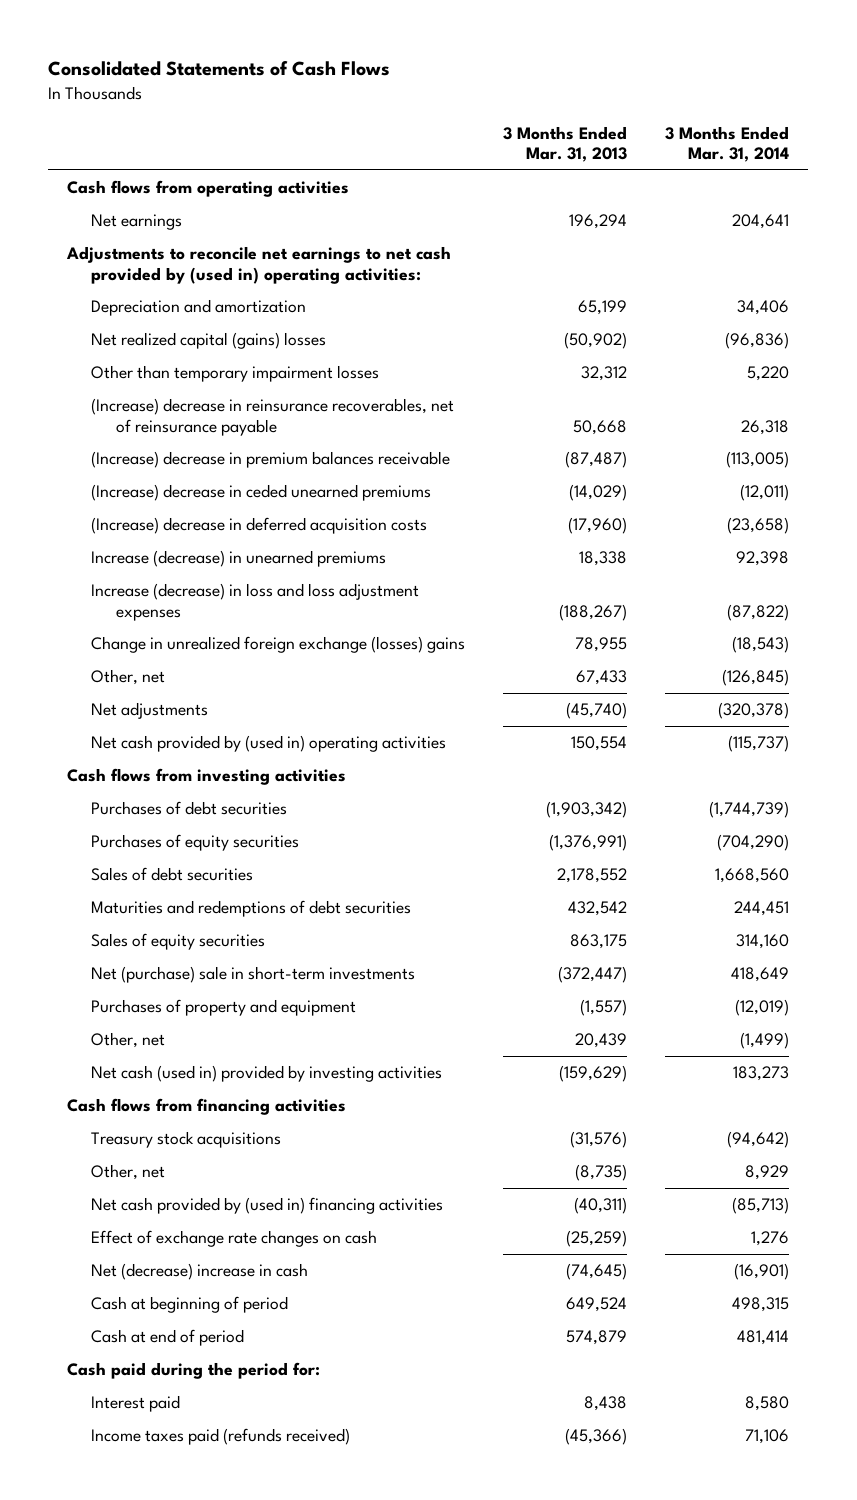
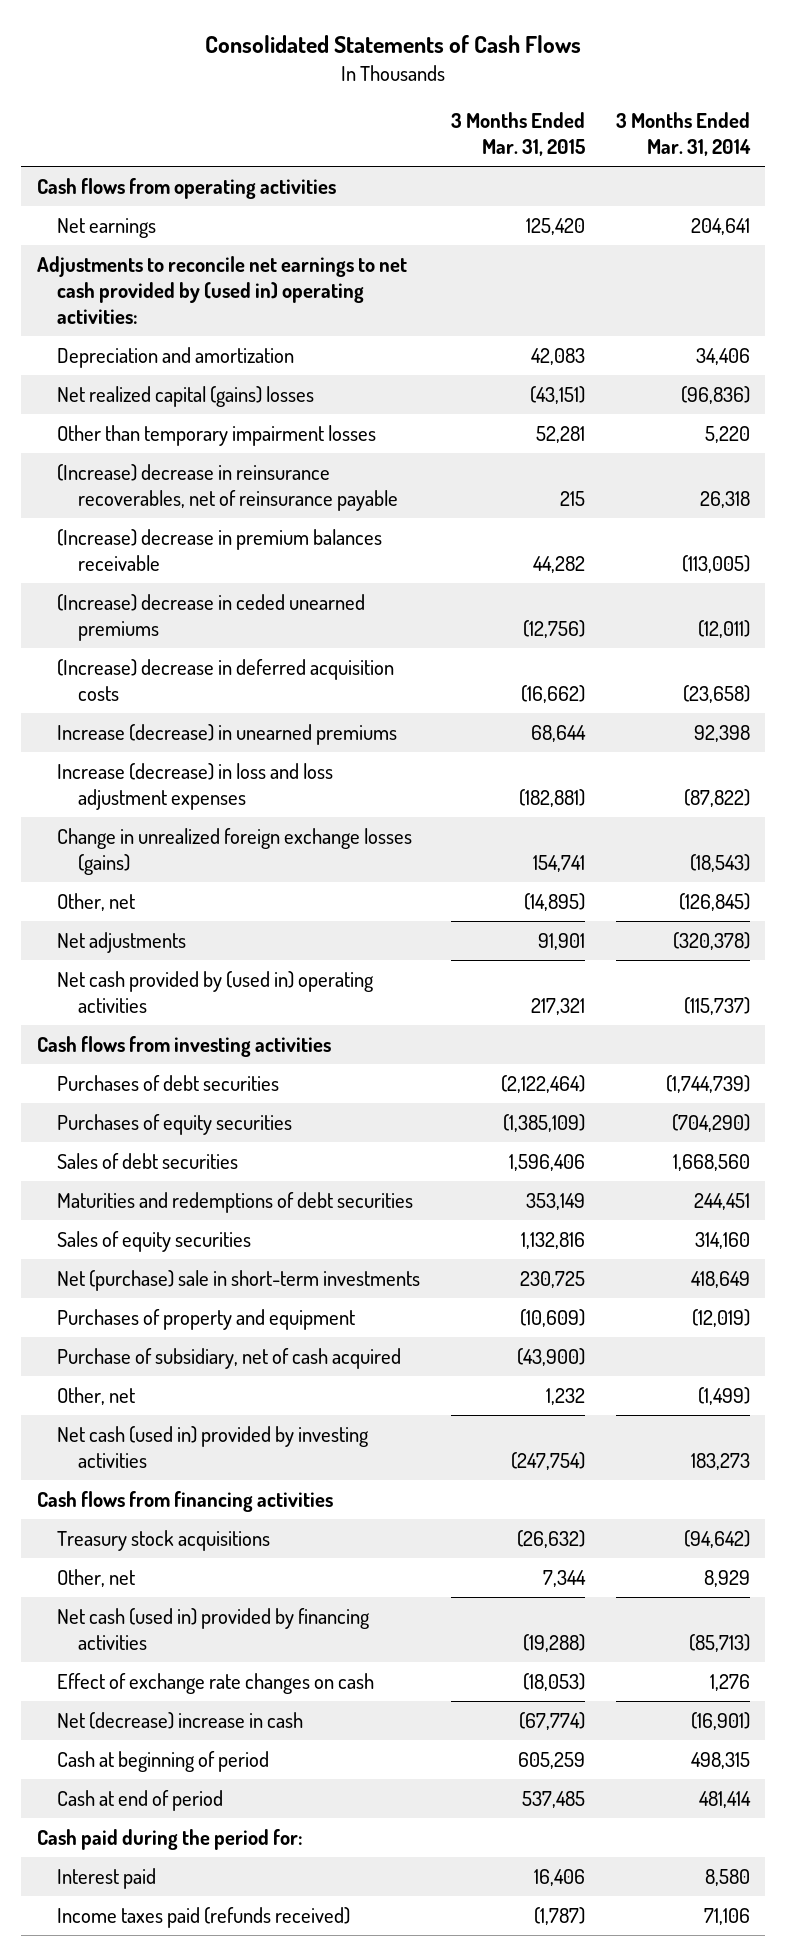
[503,125,628,162] 3 Months Ended Mar. 31, 2013 -> none
none -> [450,112,585,157] 3 Months Ended Mar. 31, 2015
[91,636,466,654] Change in unrealized foreign exchange (losses) gains -> [57,828,413,876] Change in unrealized foreign exchange losses (gains)
none -> [57,1348,402,1370] Purchase of subsidiary, net of cash acquired
[91,1197,444,1215] Net cash provided by (used in) financing activities -> [57,1608,371,1651] Net cash (used in) provided by financing activities

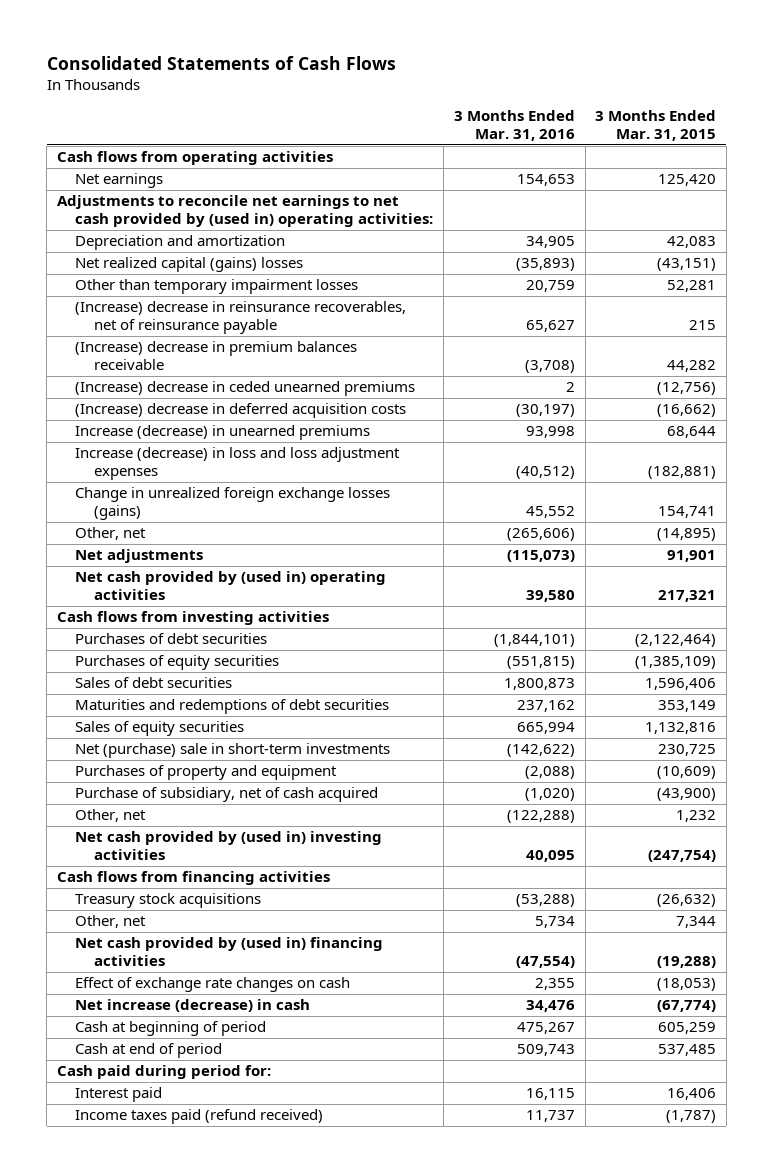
[615,112,751,157] 3 Months Ended Mar. 31, 2014 -> none
none -> [453,110,575,142] 3 Months Ended Mar. 31, 2016
[57,1426,370,1469] Net cash (used in) provided by investing activities -> [75,831,383,861] Net cash provided by (used in) investing activities
[57,1608,371,1651] Net cash (used in) provided by financing activities -> [75,937,384,967] Net cash provided by (used in) financing activities
[57,1712,304,1730] Net (decrease) increase in cash -> [75,999,311,1013] Net increase (decrease) in cash
[36,1829,303,1851] Cash paid during the period for: -> [56,1065,271,1080] Cash paid during period for:
[57,1907,351,1929] Income taxes paid (refunds received) -> [75,1109,324,1125] Income taxes paid (refund received)

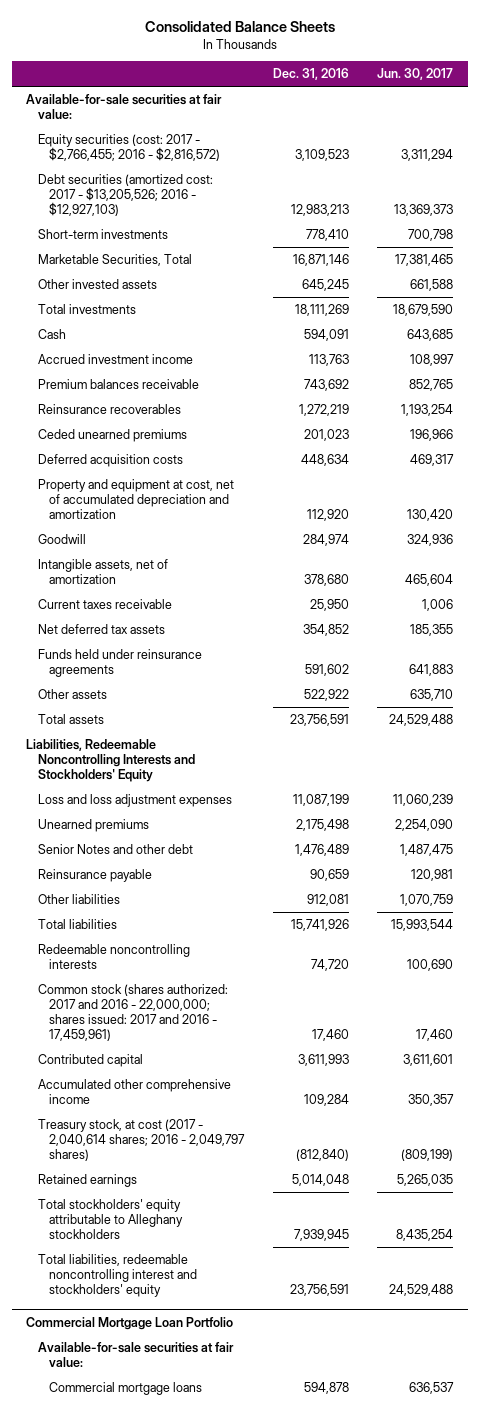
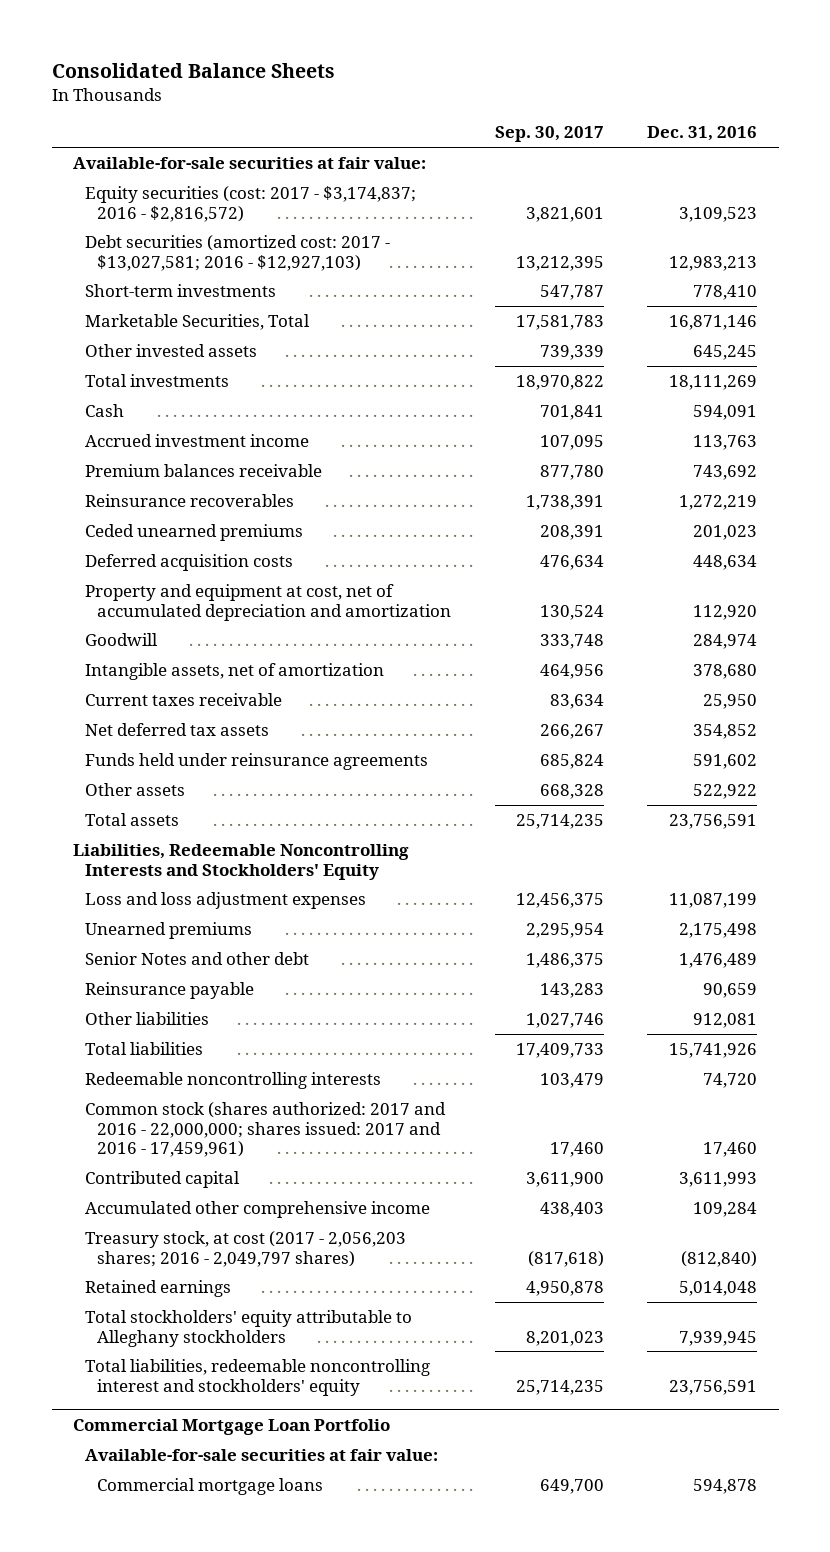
[377,68,454,81] Jun. 30, 2017 -> none
none -> [494,126,604,143] Sep. 30, 2017
[37,134,221,162] Equity securities (cost: 2017 - $2,766,455; 2016 - $2,816,572) -> [85,185,417,222] Equity securities (cost: 2017 - $3,174,837; 2016 - $2,816,572)
[37,174,213,217] Debt securities (amortized cost: 2017 - $13,205,526; 2016 - $12,927,103) -> [85,234,391,271] Debt securities (amortized cost: 2017 - $13,027,581; 2016 - $12,927,103)
[37,1119,246,1162] Treasury stock, at cost (2017 - 2,040,614 shares; 2016 - 2,049,797 shares) -> [85,1230,407,1267] Treasury stock, at cost (2017 - 2,056,203 shares; 2016 - 2,049,797 shares)

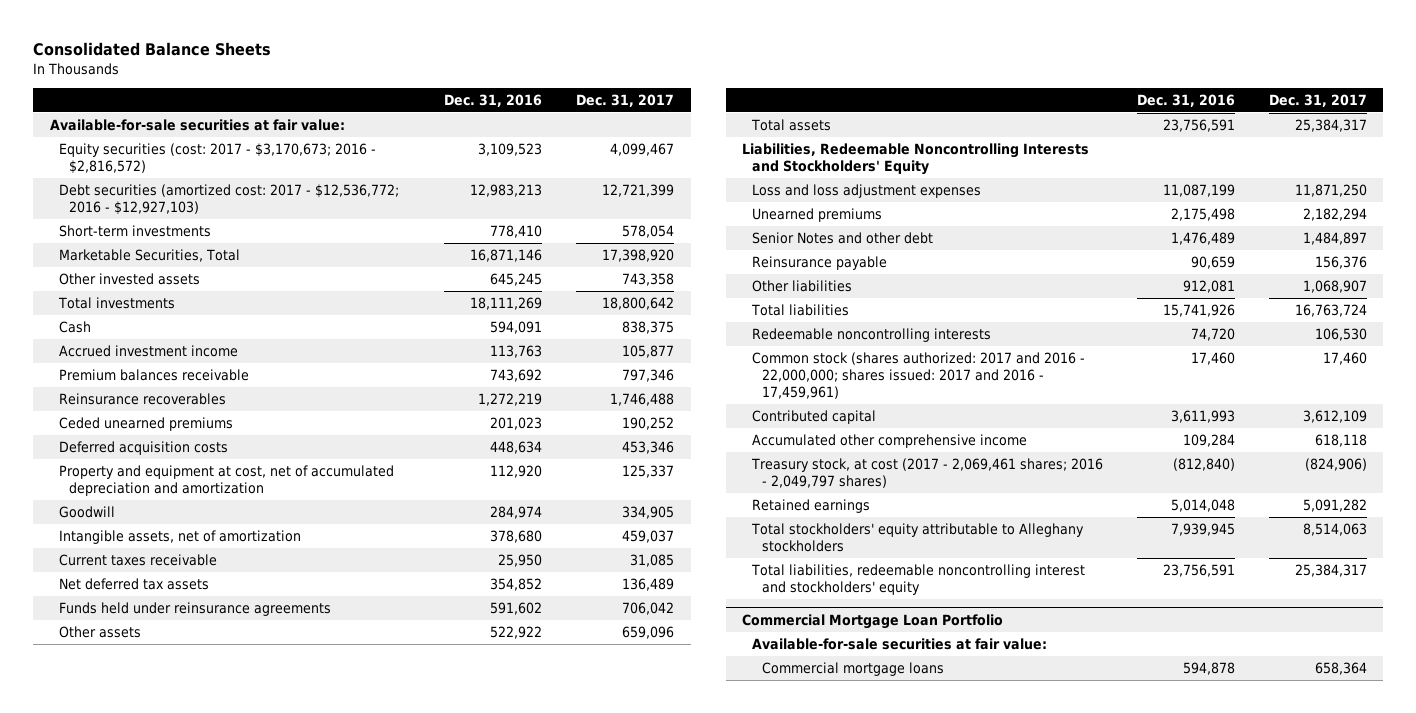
[494,126,604,143] Sep. 30, 2017 -> none
none -> [575,93,674,107] Dec. 31, 2017
[85,185,417,222] Equity securities (cost: 2017 - $3,174,837; 2016 - $2,816,572) -> [59,143,377,175] Equity securities (cost: 2017 - $3,170,673; 2016 - $2,816,572)
[85,234,391,271] Debt securities (amortized cost: 2017 - $13,027,581; 2016 - $12,927,103) -> [59,184,400,216] Debt securities (amortized cost: 2017 - $12,536,772; 2016 - $12,927,103)
[85,1230,407,1267] Treasury stock, at cost (2017 - 2,056,203 shares; 2016 - 2,049,797 shares) -> [751,458,1104,489] Treasury stock, at cost (2017 - 2,069,461 shares; 2016 - 2,049,797 shares)

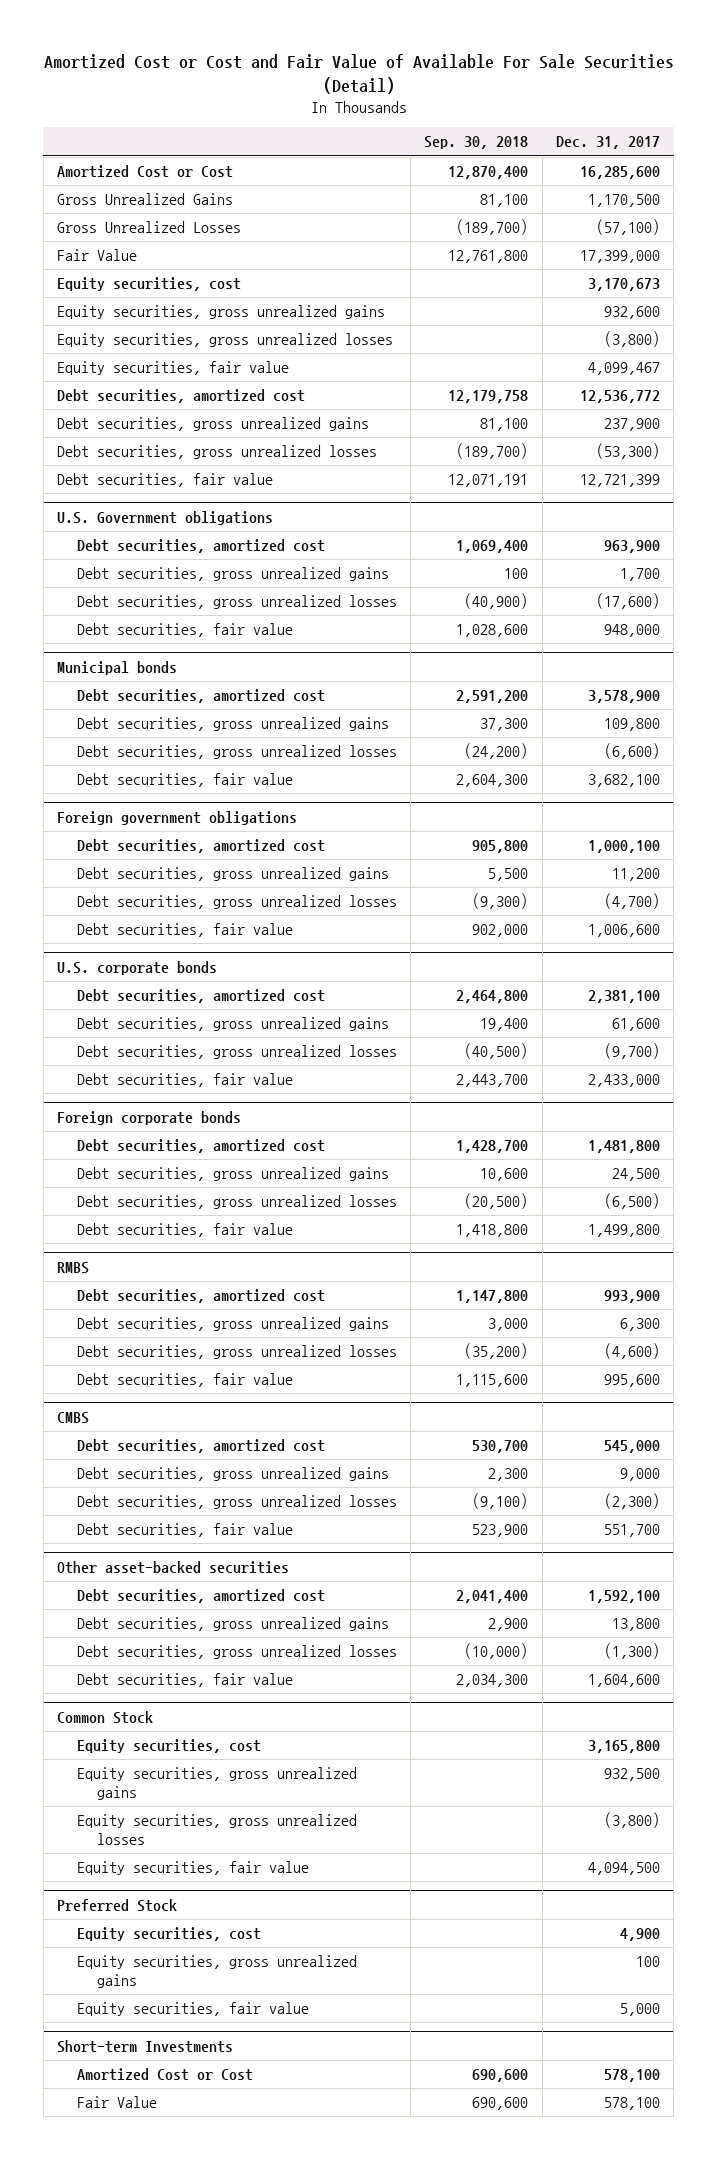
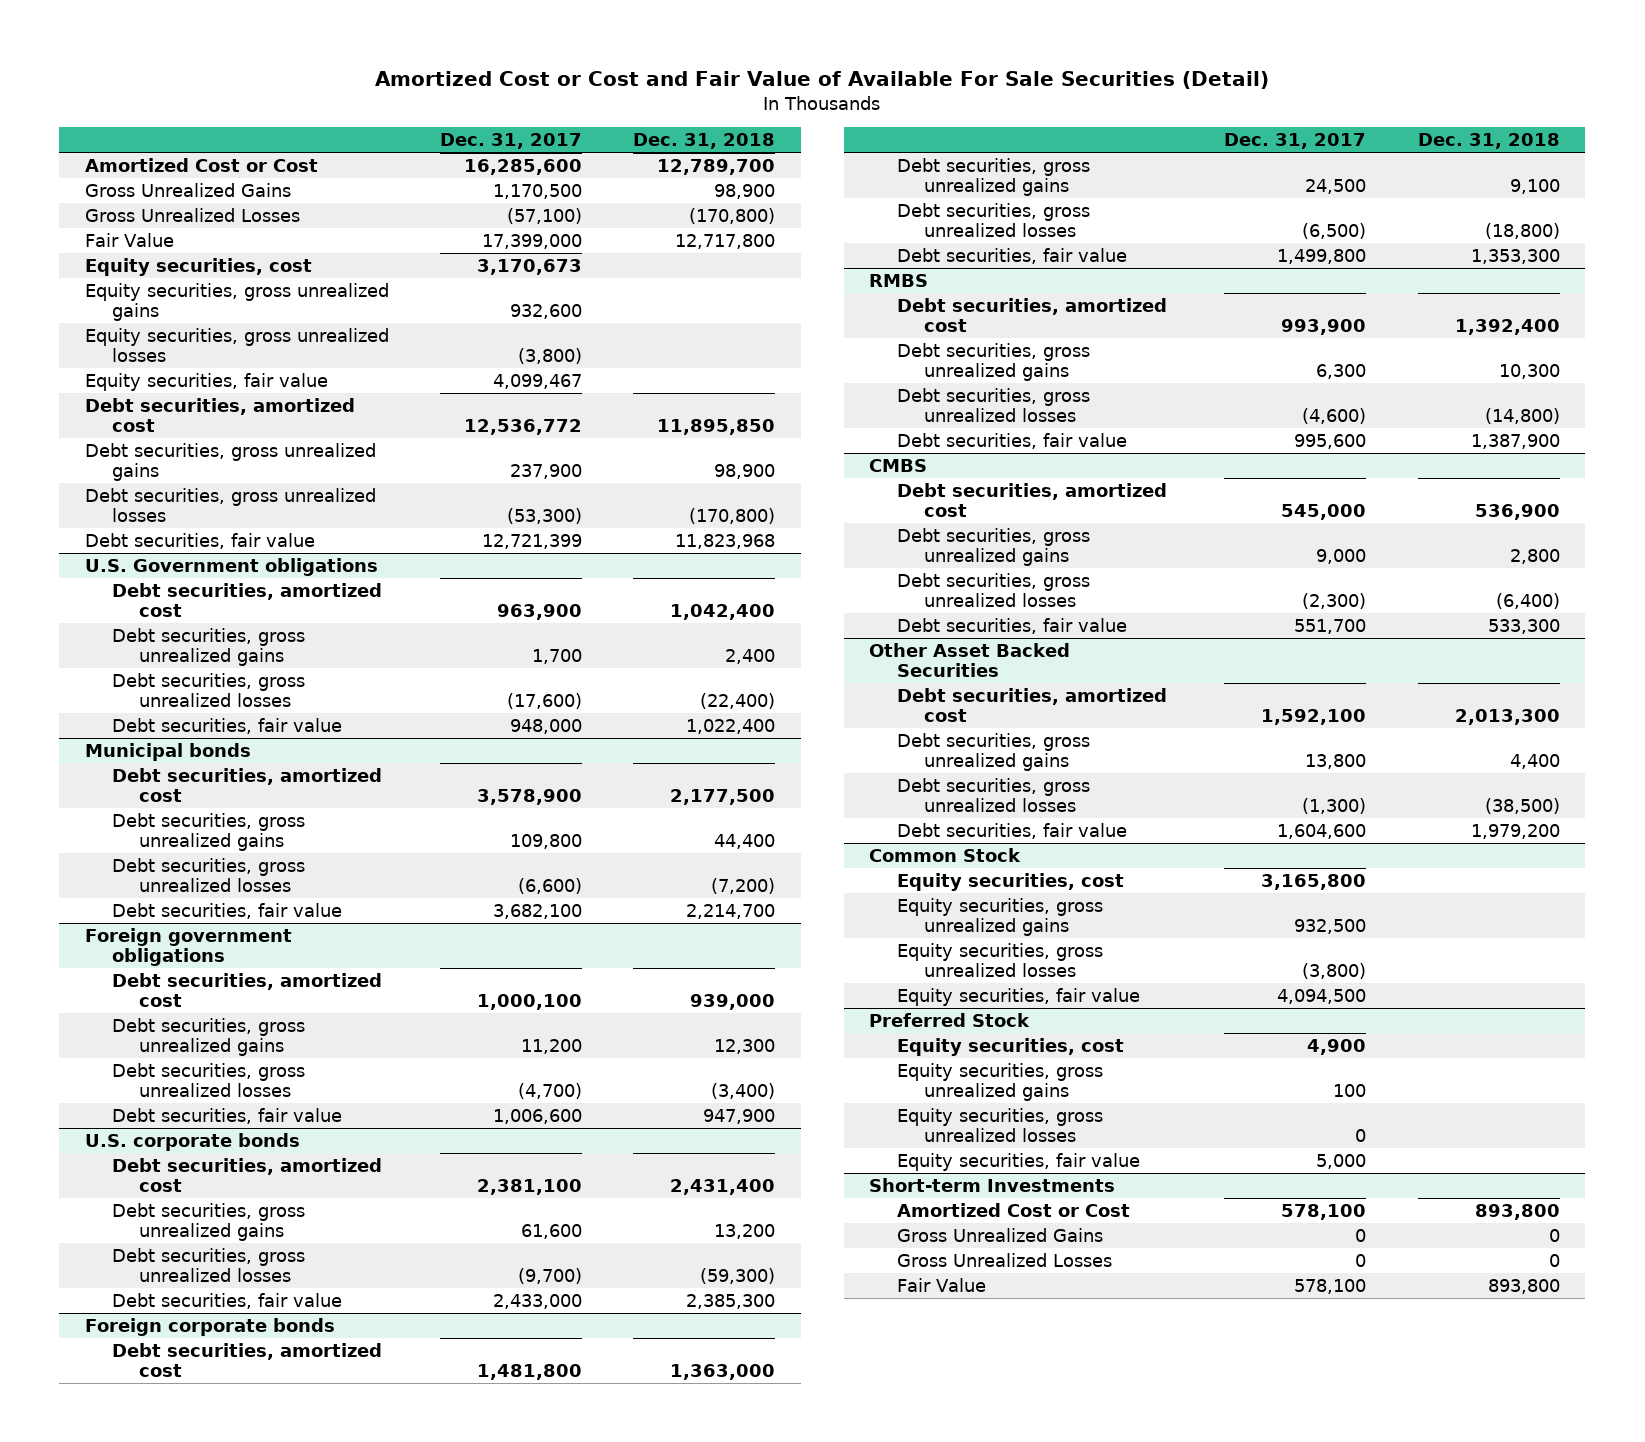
[424,136,529,150] Sep. 30, 2018 -> none
none -> [633,132,776,149] Dec. 31, 2018
[56,1560,289,1574] Other asset-backed securities -> [869,642,1071,678] Other Asset Backed Securities
none -> [896,1107,1103,1143] Equity securities, gross unrealized losses
none -> [896,1227,1103,1242] Gross Unrealized Gains
none -> [896,1252,1112,1267] Gross Unrealized Losses

